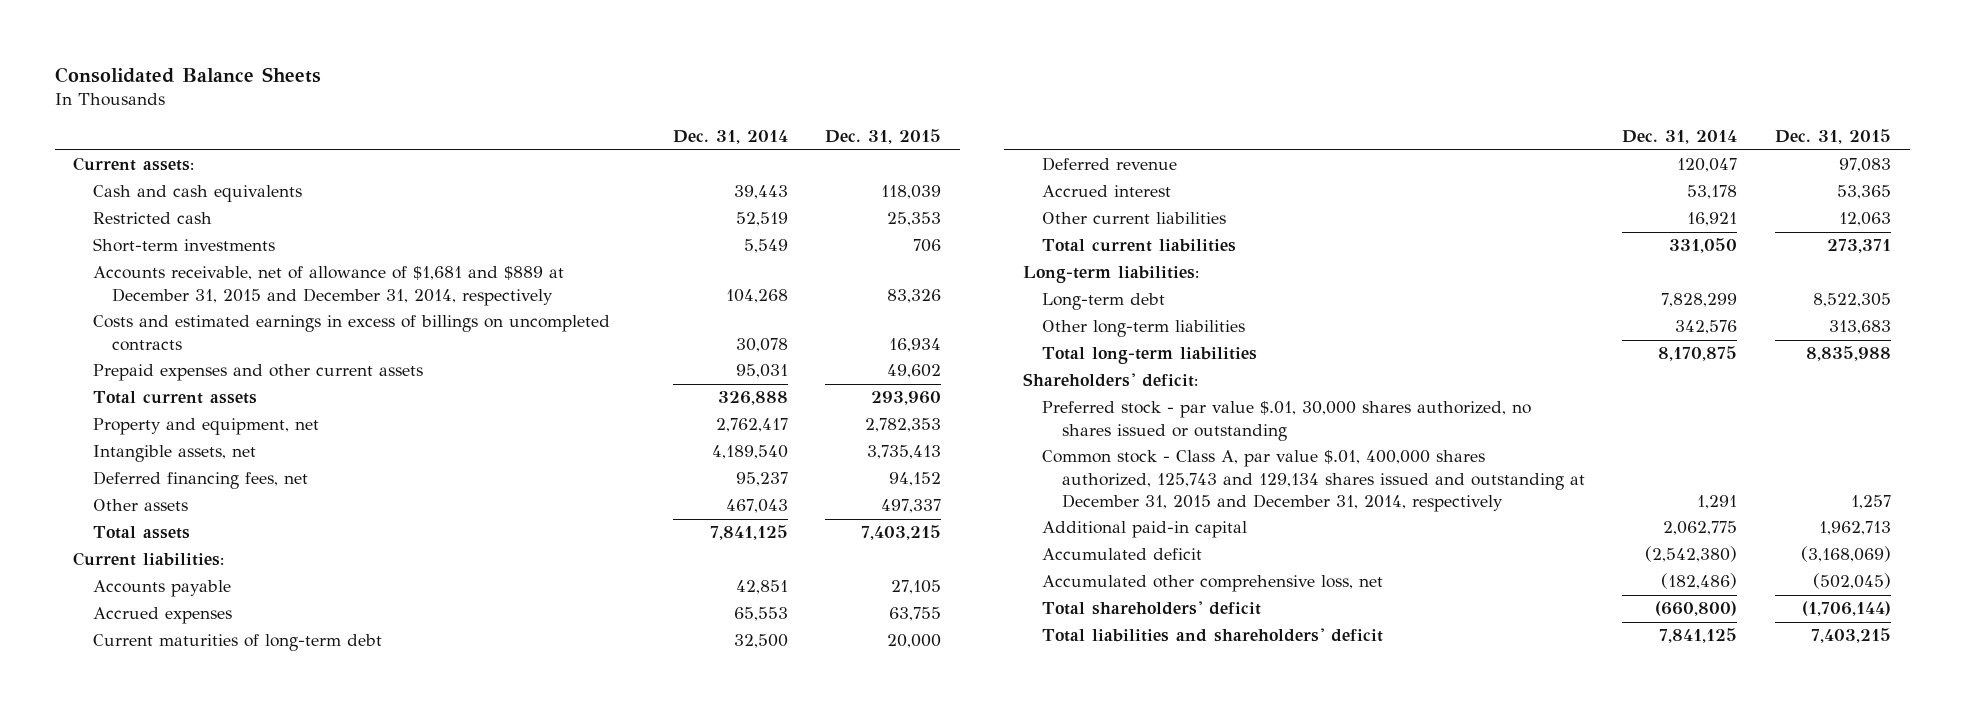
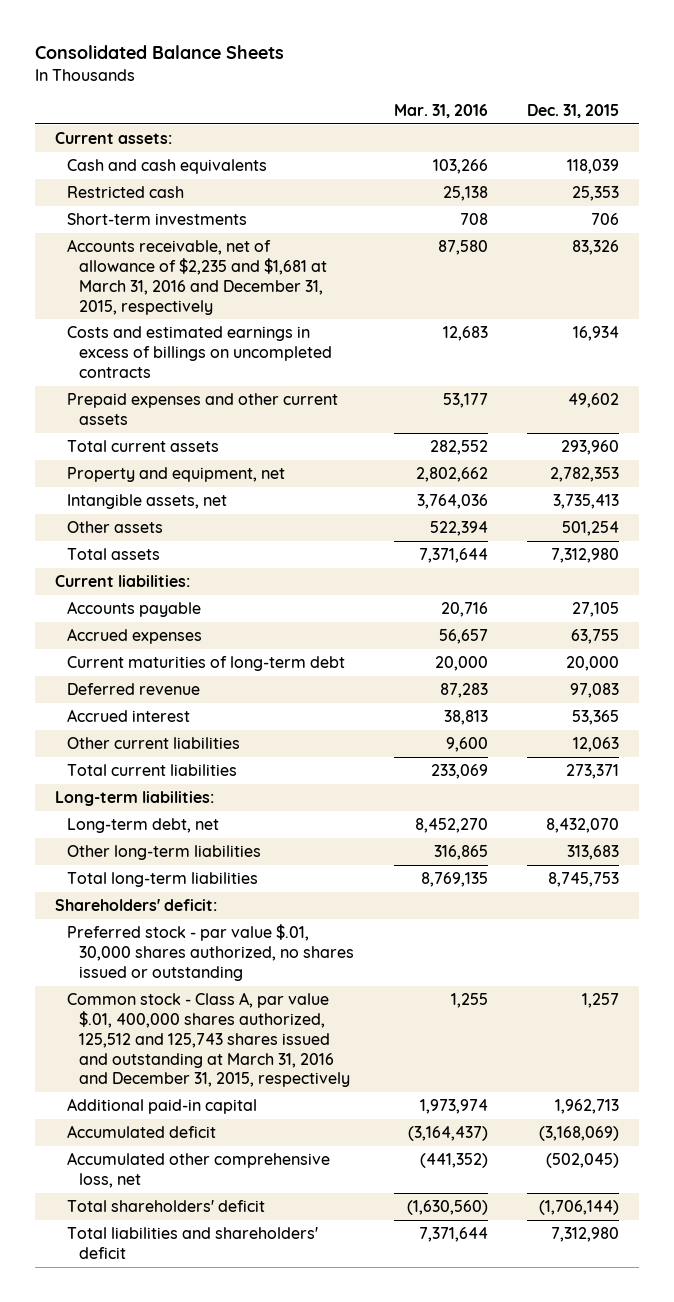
[672,130,788,145] Dec. 31, 2014 -> none
none -> [393,103,488,118] Mar. 31, 2016
[92,266,564,306] Accounts receivable, net of allowance of $1,681 and $889 at December 31, 2015 and December 31, 2014, respectively -> [66,239,328,315] Accounts receivable, net of allowance of $2,235 and $1,681 at March 31, 2016 and December 31, 2015, respectively
[92,471,308,490] Deferred financing fees, net -> none
[881,499,942,514] 497,337 -> [562,521,620,537] 501,254
[861,525,942,541] 7,403,215 -> [551,548,620,564] 7,312,980
[1042,293,1166,311] Long-term debt -> [66,818,219,834] Long-term debt, net
[1813,293,1892,308] 8,522,305 -> [546,818,620,834] 8,432,070
[1806,346,1892,362] 8,835,988 -> [548,872,620,888] 8,745,753
[1042,450,1585,512] Common stock - Class A, par value $.01, 400,000 shares authorized, 125,743 and 129,134 shares issued and outstanding at December 31, 2015 and December 31, 2014, respectively -> [66,992,351,1088] Common stock - Class A, par value $.01, 400,000 shares authorized, 125,512 and 125,743 shares issued and outstanding at March 31, 2016 and December 31, 2015, respectively
[1811,628,1892,644] 7,403,215 -> [551,1227,620,1243] 7,312,980

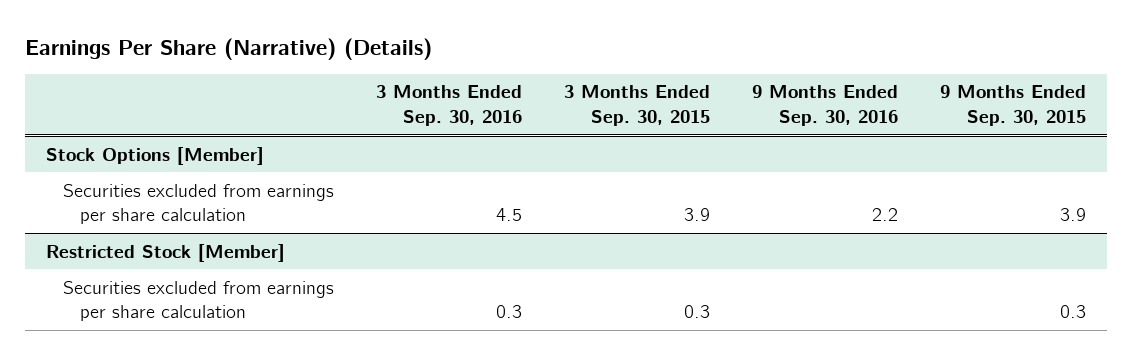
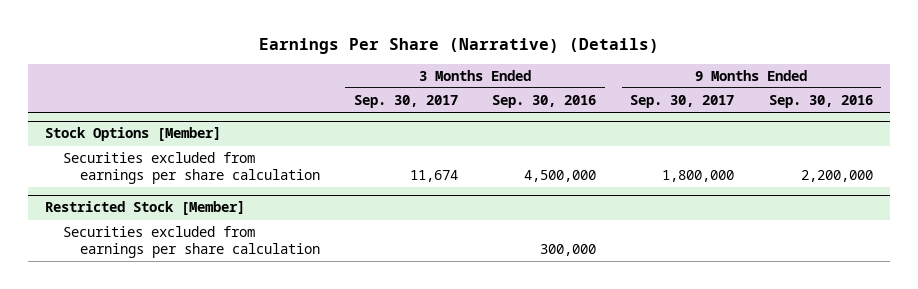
[563,85,710,127] 3 Months Ended Sep. 30, 2015 -> none
[939,85,1086,127] 9 Months Ended Sep. 30, 2015 -> none
none -> [353,95,458,109] Sep. 30, 2017
none -> [630,95,735,109] Sep. 30, 2017
[495,208,522,222] 4.5 -> [524,169,597,182] 4,500,000
[871,208,898,222] 2.2 -> [800,169,873,182] 2,200,000
[495,305,522,319] 0.3 -> [540,243,597,256] 300,000

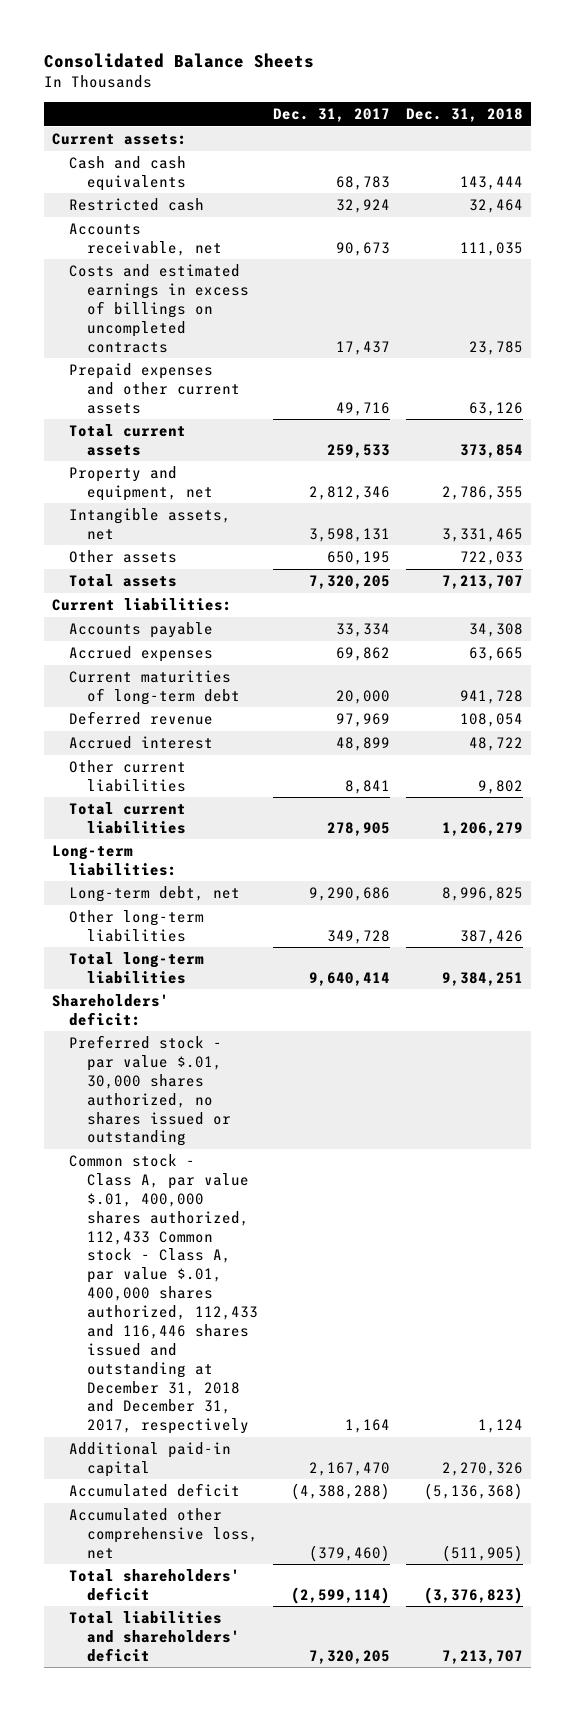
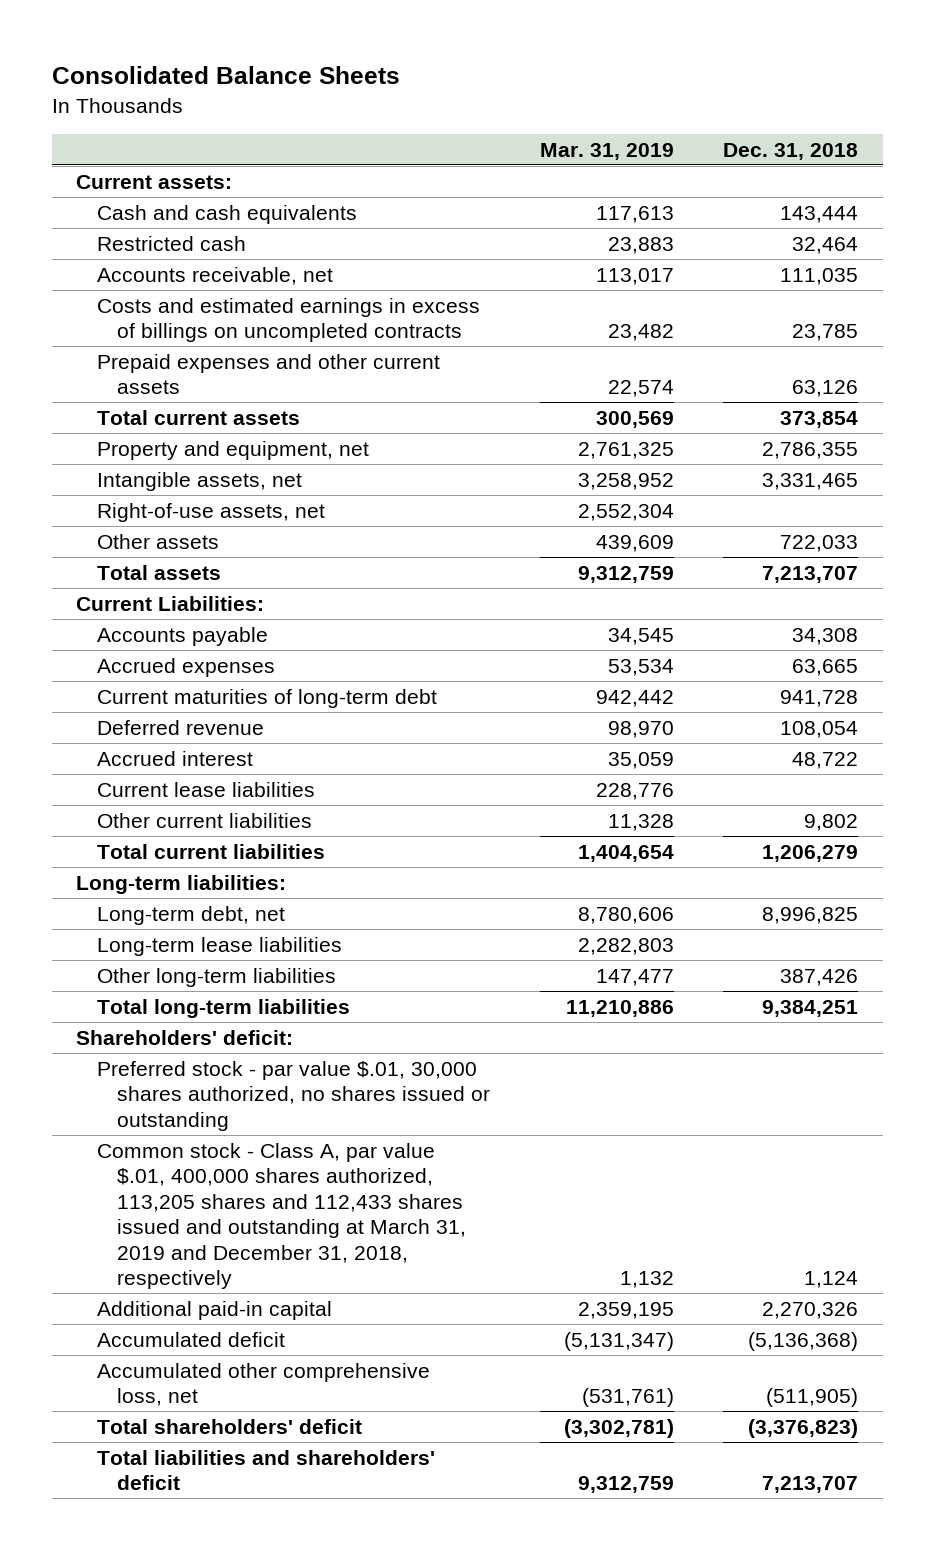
[273,108,391,123] Dec. 31, 2017 -> none
none -> [539,142,674,160] Mar. 31, 2019
none -> [96,502,325,522] Right-of-use assets, net
[51,598,232,612] Current liabilities: -> [76,595,265,611] Current Liabilities:
none -> [96,781,315,797] Current lease liabilities
none -> [96,936,342,956] Long-term lease liabilities
[69,1154,259,1435] Common stock - Class A, par value $.01, 400,000 shares authorized, 112,433 Common stock - Class A, par value $.01, 400,000 shares authorized, 112,433 and 116,446 shares issued and outstanding at December 31, 2018 and December 31, 2017, respectively -> [96,1142,467,1289] Common stock - Class A, par value $.01, 400,000 shares authorized, 113,205 shares and 112,433 shares issued and outstanding at March 31, 2019 and December 31, 2018, respectively

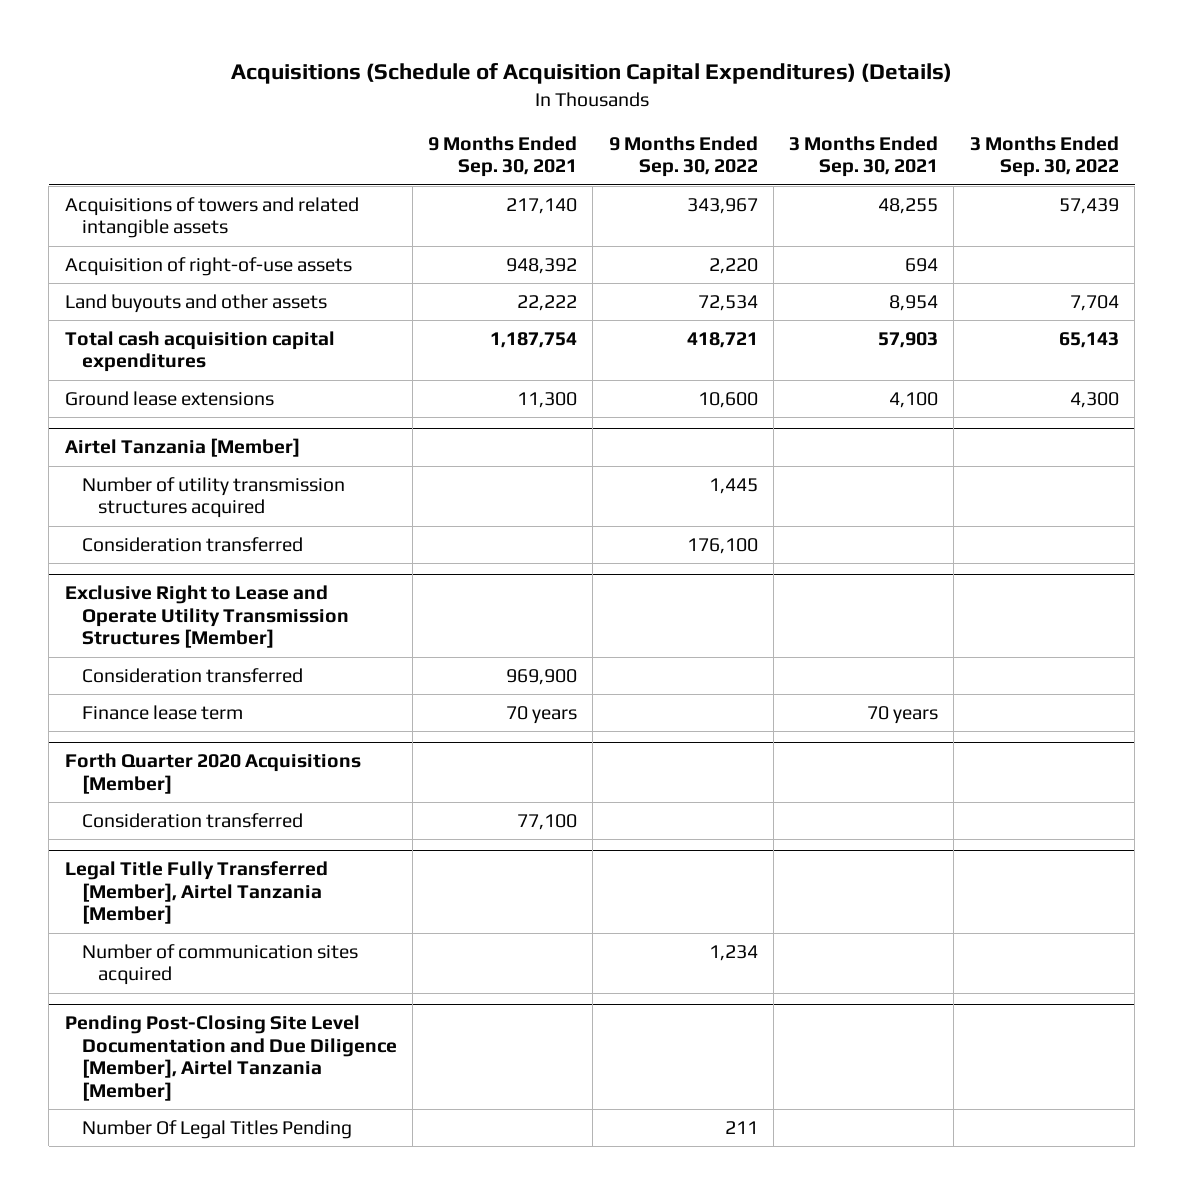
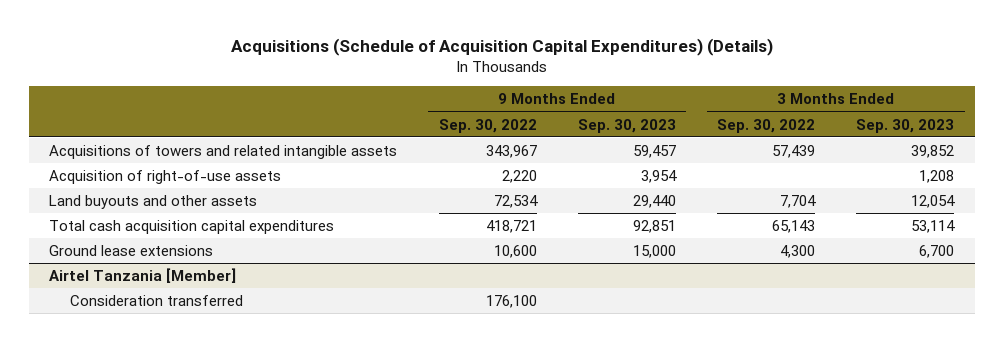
[428,135,578,178] 9 Months Ended Sep. 30, 2021 -> none
[789,135,939,178] 3 Months Ended Sep. 30, 2021 -> none
none -> [577,118,676,133] Sep. 30, 2023
none -> [856,118,955,133] Sep. 30, 2023
[81,476,345,519] Number of utility transmission structures acquired -> none
[64,585,349,649] Exclusive Right to Lease and Operate Utility Transmission Structures [Member] -> none
[81,667,303,683] Consideration transferred -> none
[81,704,243,720] Finance lease term -> none
[64,753,361,794] Forth Quarter 2020 Acquisitions [Member] -> none
[81,812,303,828] Consideration transferred -> none
[64,861,328,925] Legal Title Fully Transferred [Member], Airtel Tanzania [Member] -> none
[81,943,358,986] Number of communication sites acquired -> none
[64,1015,397,1101] Pending Post-Closing Site Level Documentation and Due Diligence [Member], Airtel Tanzania [Member] -> none
[81,1119,352,1139] Number Of Legal Titles Pending -> none

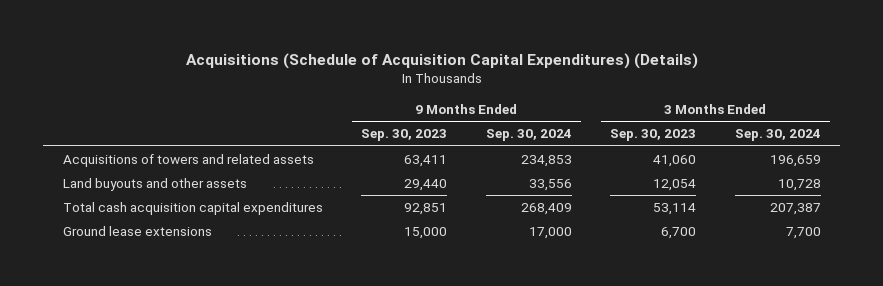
[438,118,537,133] Sep. 30, 2022 -> none
[717,118,816,133] Sep. 30, 2022 -> none
none -> [485,129,572,142] Sep. 30, 2024
none -> [734,129,821,142] Sep. 30, 2024
[49,169,282,184] Acquisition of right-of-use assets -> none
[49,144,398,159] Acquisitions of towers and related intangible assets -> [62,154,314,168] Acquisitions of towers and related assets
[632,144,676,158] 59,457 -> [404,155,448,168] 63,411
[911,144,955,158] 39,852 -> [653,155,697,168] 41,060
[49,267,237,283] Airtel Tanzania [Member] -> none
[70,294,244,306] Consideration transferred -> none

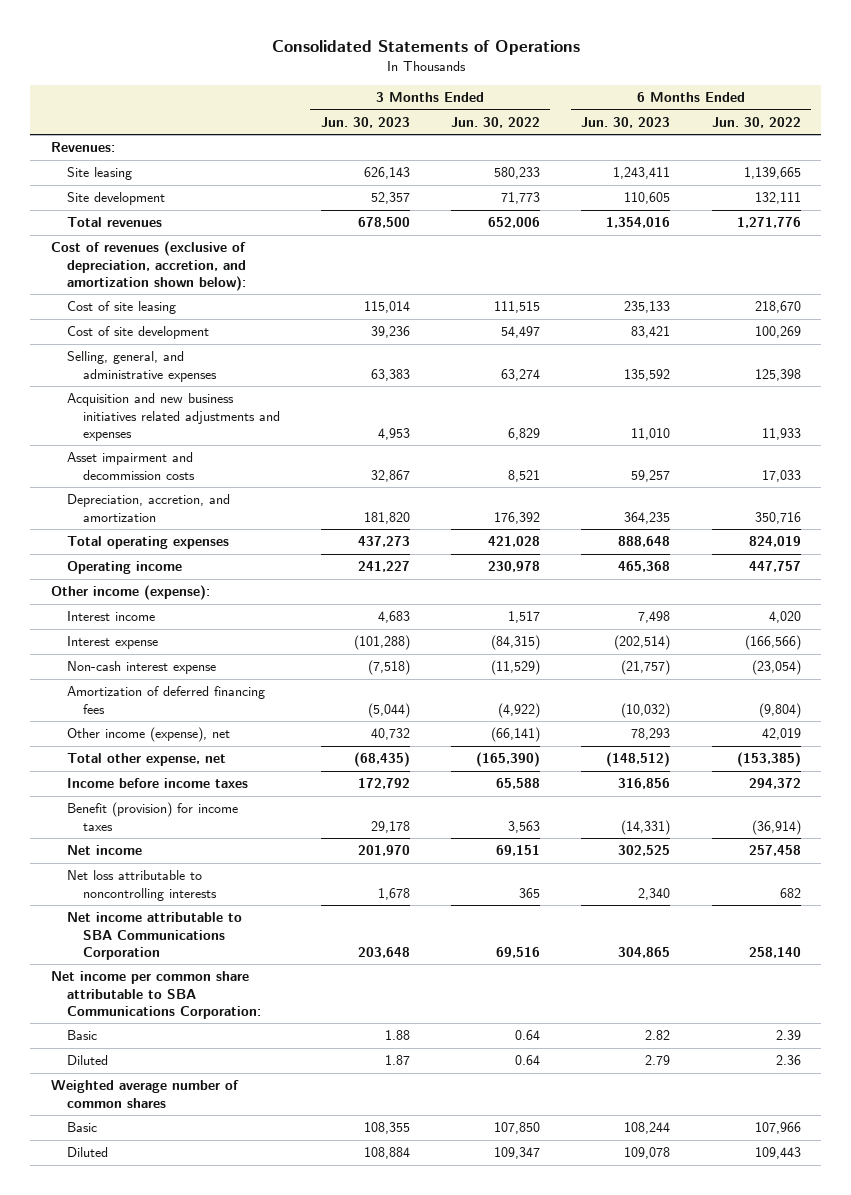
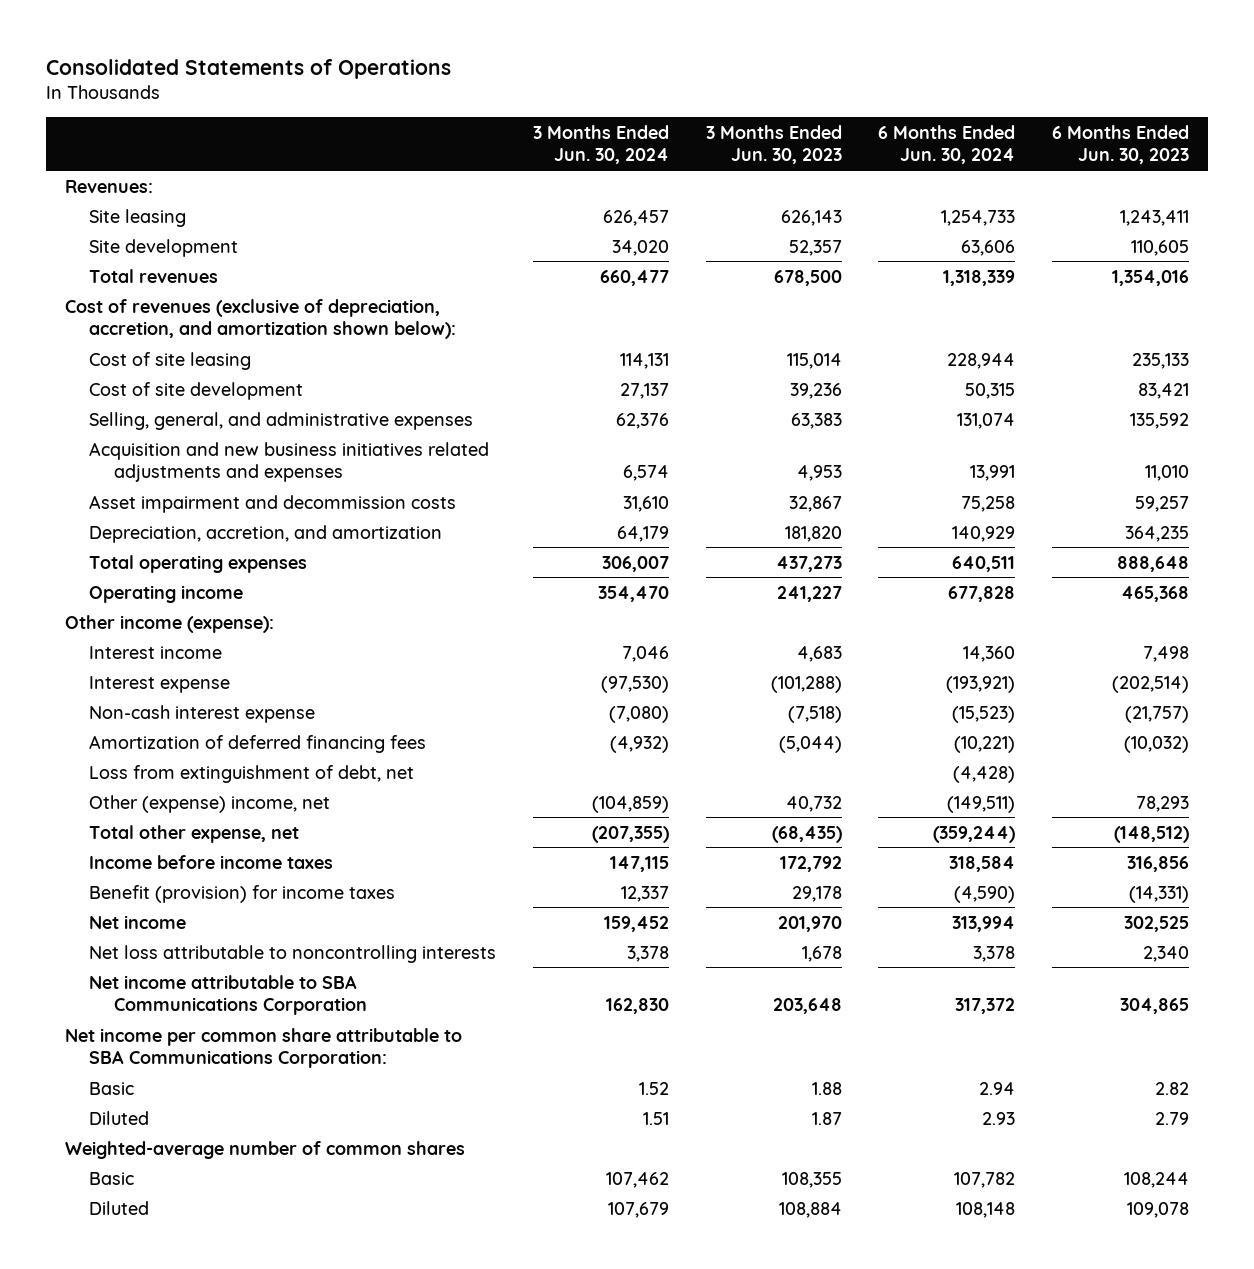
[451,116,541,128] Jun. 30, 2022 -> none
[711,116,801,128] Jun. 30, 2022 -> none
none -> [532,124,669,165] 3 Months Ended Jun. 30, 2024
none -> [878,124,1016,165] 6 Months Ended Jun. 30, 2024
none -> [89,764,415,783] Loss from extinguishment of debt, net
[66,727,230,743] Other income (expense), net -> [89,794,331,813] Other (expense) income, net
[50,1080,239,1108] Weighted average number of common shares -> [64,1140,465,1159] Weighted-average number of common shares

